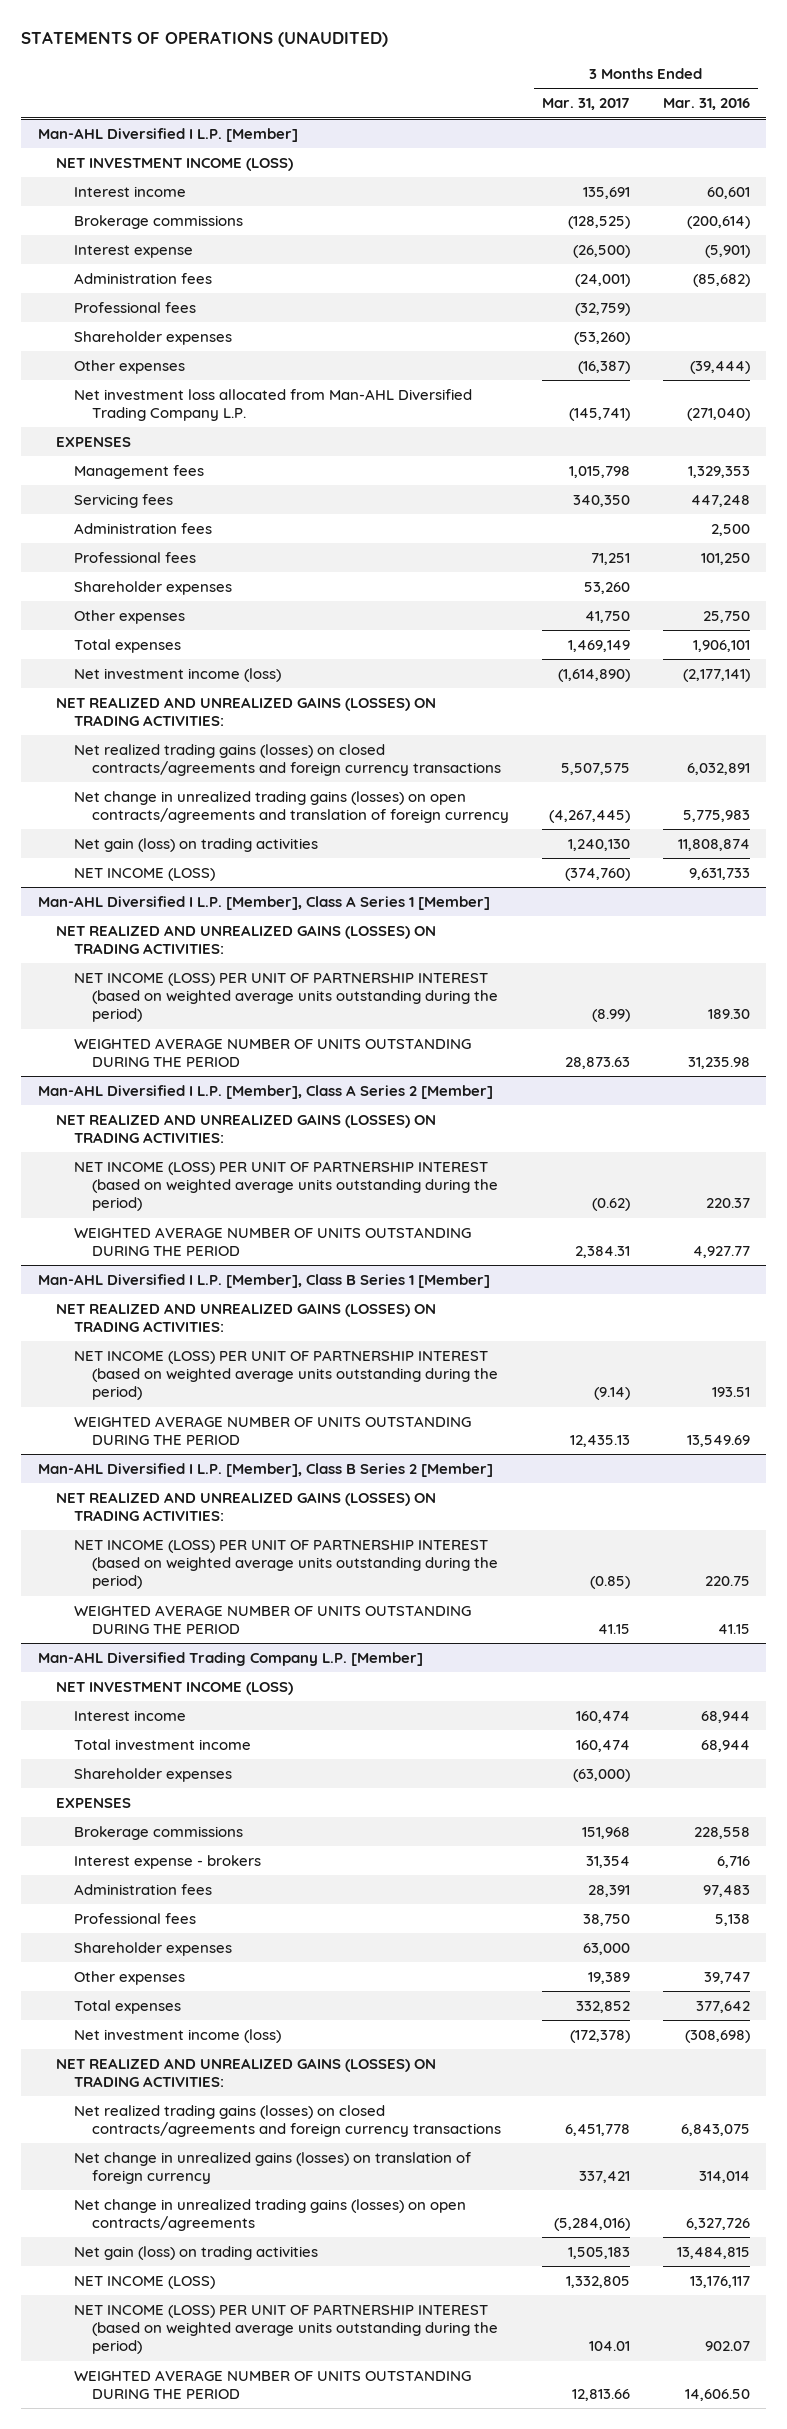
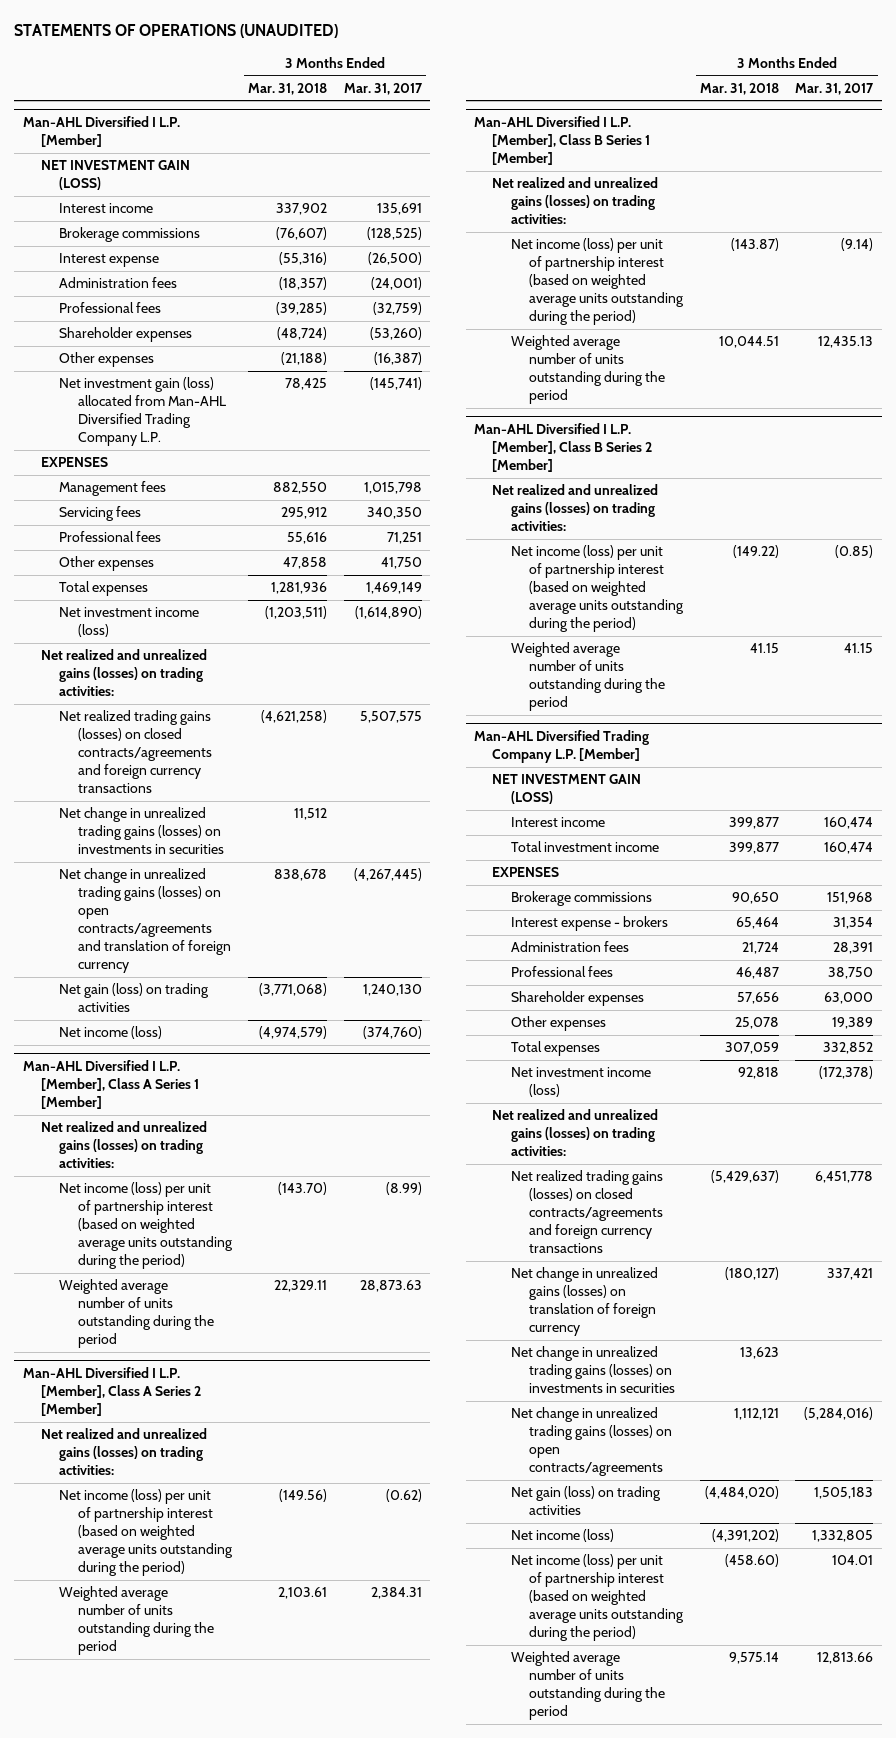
[662,98,750,111] Mar. 31, 2016 -> none
none -> [248,82,328,95] Mar. 31, 2018
[56,157,294,171] NET INVESTMENT INCOME (LOSS) -> [40,160,190,191] NET INVESTMENT GAIN (LOSS)
[74,388,473,422] Net investment loss allocated from Man-AHL Diversified Trading Company L.P. -> [59,377,226,447] Net investment gain (loss) allocated from Man-AHL Diversified Trading Company L.P.
[74,522,213,534] Administration fees -> none
[74,580,233,595] Shareholder expenses -> none
[56,696,437,727] NET REALIZED AND UNREALIZED GAINS (LOSSES) ON TRADING ACTIVITIES: -> [40,649,207,697] Net realized and unrealized gains (losses) on trading activities:
none -> [59,807,224,855] Net change in unrealized trading gains (losses) on investments in securities
[74,867,216,881] NET INCOME (LOSS) -> [59,1026,163,1040] Net income (loss)
[56,924,437,955] NET REALIZED AND UNREALIZED GAINS (LOSSES) ON TRADING ACTIVITIES: -> [40,1121,207,1169] Net realized and unrealized gains (losses) on trading activities:
[74,971,499,1023] NET INCOME (LOSS) PER UNIT OF PARTNERSHIP INTEREST (based on weighted average units outstanding during the period) -> [59,1182,233,1269] Net income (loss) per unit of partnership interest (based on weighted average units outstanding during the period)
[74,1037,472,1068] WEIGHTED AVERAGE NUMBER OF UNITS OUTSTANDING DURING THE PERIOD -> [59,1279,214,1349] Weighted average number of units outstanding during the period
[56,1113,437,1144] NET REALIZED AND UNREALIZED GAINS (LOSSES) ON TRADING ACTIVITIES: -> [40,1428,207,1476] Net realized and unrealized gains (losses) on trading activities:
[74,1160,499,1212] NET INCOME (LOSS) PER UNIT OF PARTNERSHIP INTEREST (based on weighted average units outstanding during the period) -> [59,1489,233,1576] Net income (loss) per unit of partnership interest (based on weighted average units outstanding during the period)
[74,1226,472,1257] WEIGHTED AVERAGE NUMBER OF UNITS OUTSTANDING DURING THE PERIOD -> [59,1586,214,1656] Weighted average number of units outstanding during the period
[56,1302,437,1333] NET REALIZED AND UNREALIZED GAINS (LOSSES) ON TRADING ACTIVITIES: -> [492,177,659,225] Net realized and unrealized gains (losses) on trading activities:
[74,1349,499,1401] NET INCOME (LOSS) PER UNIT OF PARTNERSHIP INTEREST (based on weighted average units outstanding during the period) -> [510,238,685,325] Net income (loss) per unit of partnership interest (based on weighted average units outstanding during the period)
[74,1415,472,1446] WEIGHTED AVERAGE NUMBER OF UNITS OUTSTANDING DURING THE PERIOD -> [510,335,666,405] Weighted average number of units outstanding during the period
[56,1491,437,1522] NET REALIZED AND UNREALIZED GAINS (LOSSES) ON TRADING ACTIVITIES: -> [492,484,659,532] Net realized and unrealized gains (losses) on trading activities:
[74,1538,499,1590] NET INCOME (LOSS) PER UNIT OF PARTNERSHIP INTEREST (based on weighted average units outstanding during the period) -> [510,545,685,632] Net income (loss) per unit of partnership interest (based on weighted average units outstanding during the period)
[74,1604,472,1635] WEIGHTED AVERAGE NUMBER OF UNITS OUTSTANDING DURING THE PERIOD -> [510,642,666,712] Weighted average number of units outstanding during the period
[56,1681,294,1695] NET INVESTMENT INCOME (LOSS) -> [492,774,642,805] NET INVESTMENT GAIN (LOSS)
[74,1767,233,1782] Shareholder expenses -> none
[56,2057,437,2088] NET REALIZED AND UNREALIZED GAINS (LOSSES) ON TRADING ACTIVITIES: -> [492,1109,659,1157] Net realized and unrealized gains (losses) on trading activities:
none -> [510,1346,676,1394] Net change in unrealized trading gains (losses) on investments in securities
[74,2275,216,2289] NET INCOME (LOSS) -> [510,1529,614,1543] Net income (loss)
[74,2303,499,2355] NET INCOME (LOSS) PER UNIT OF PARTNERSHIP INTEREST (based on weighted average units outstanding during the period) -> [510,1554,685,1641] Net income (loss) per unit of partnership interest (based on weighted average units outstanding during the period)
[74,2369,472,2400] WEIGHTED AVERAGE NUMBER OF UNITS OUTSTANDING DURING THE PERIOD -> [510,1651,666,1721] Weighted average number of units outstanding during the period

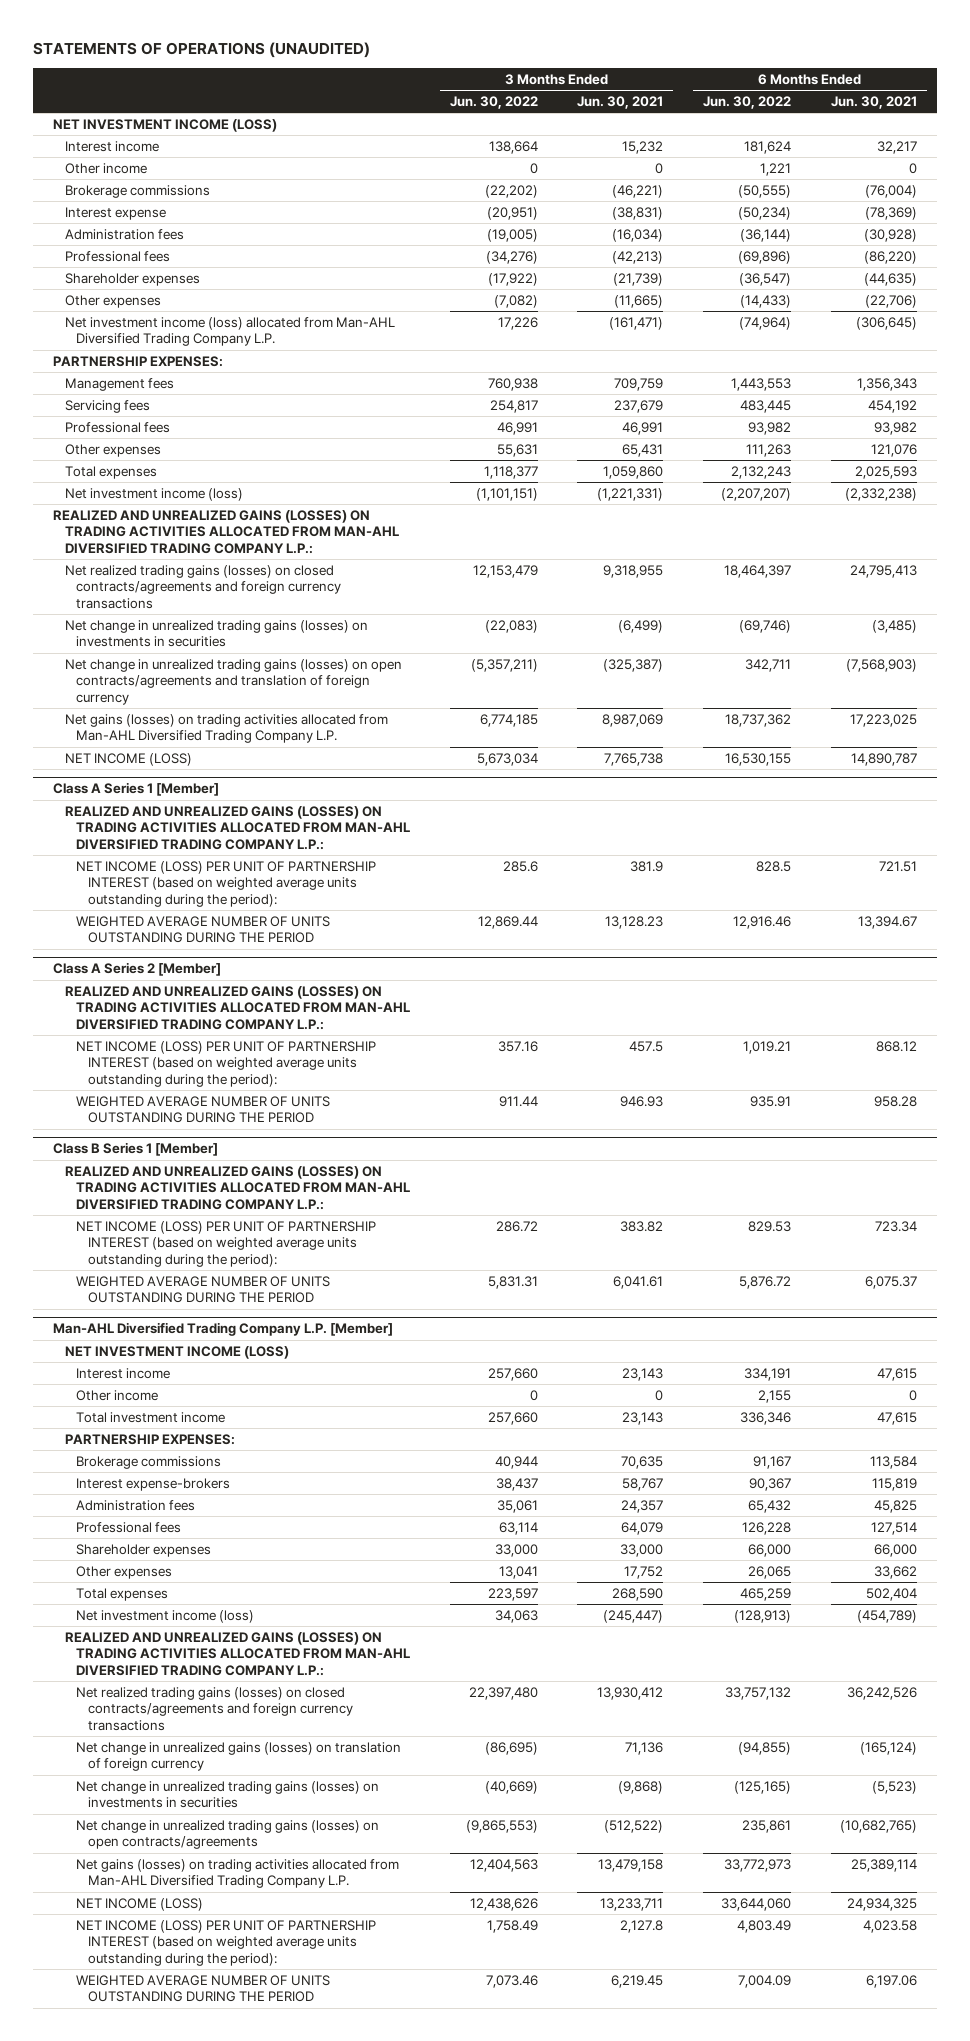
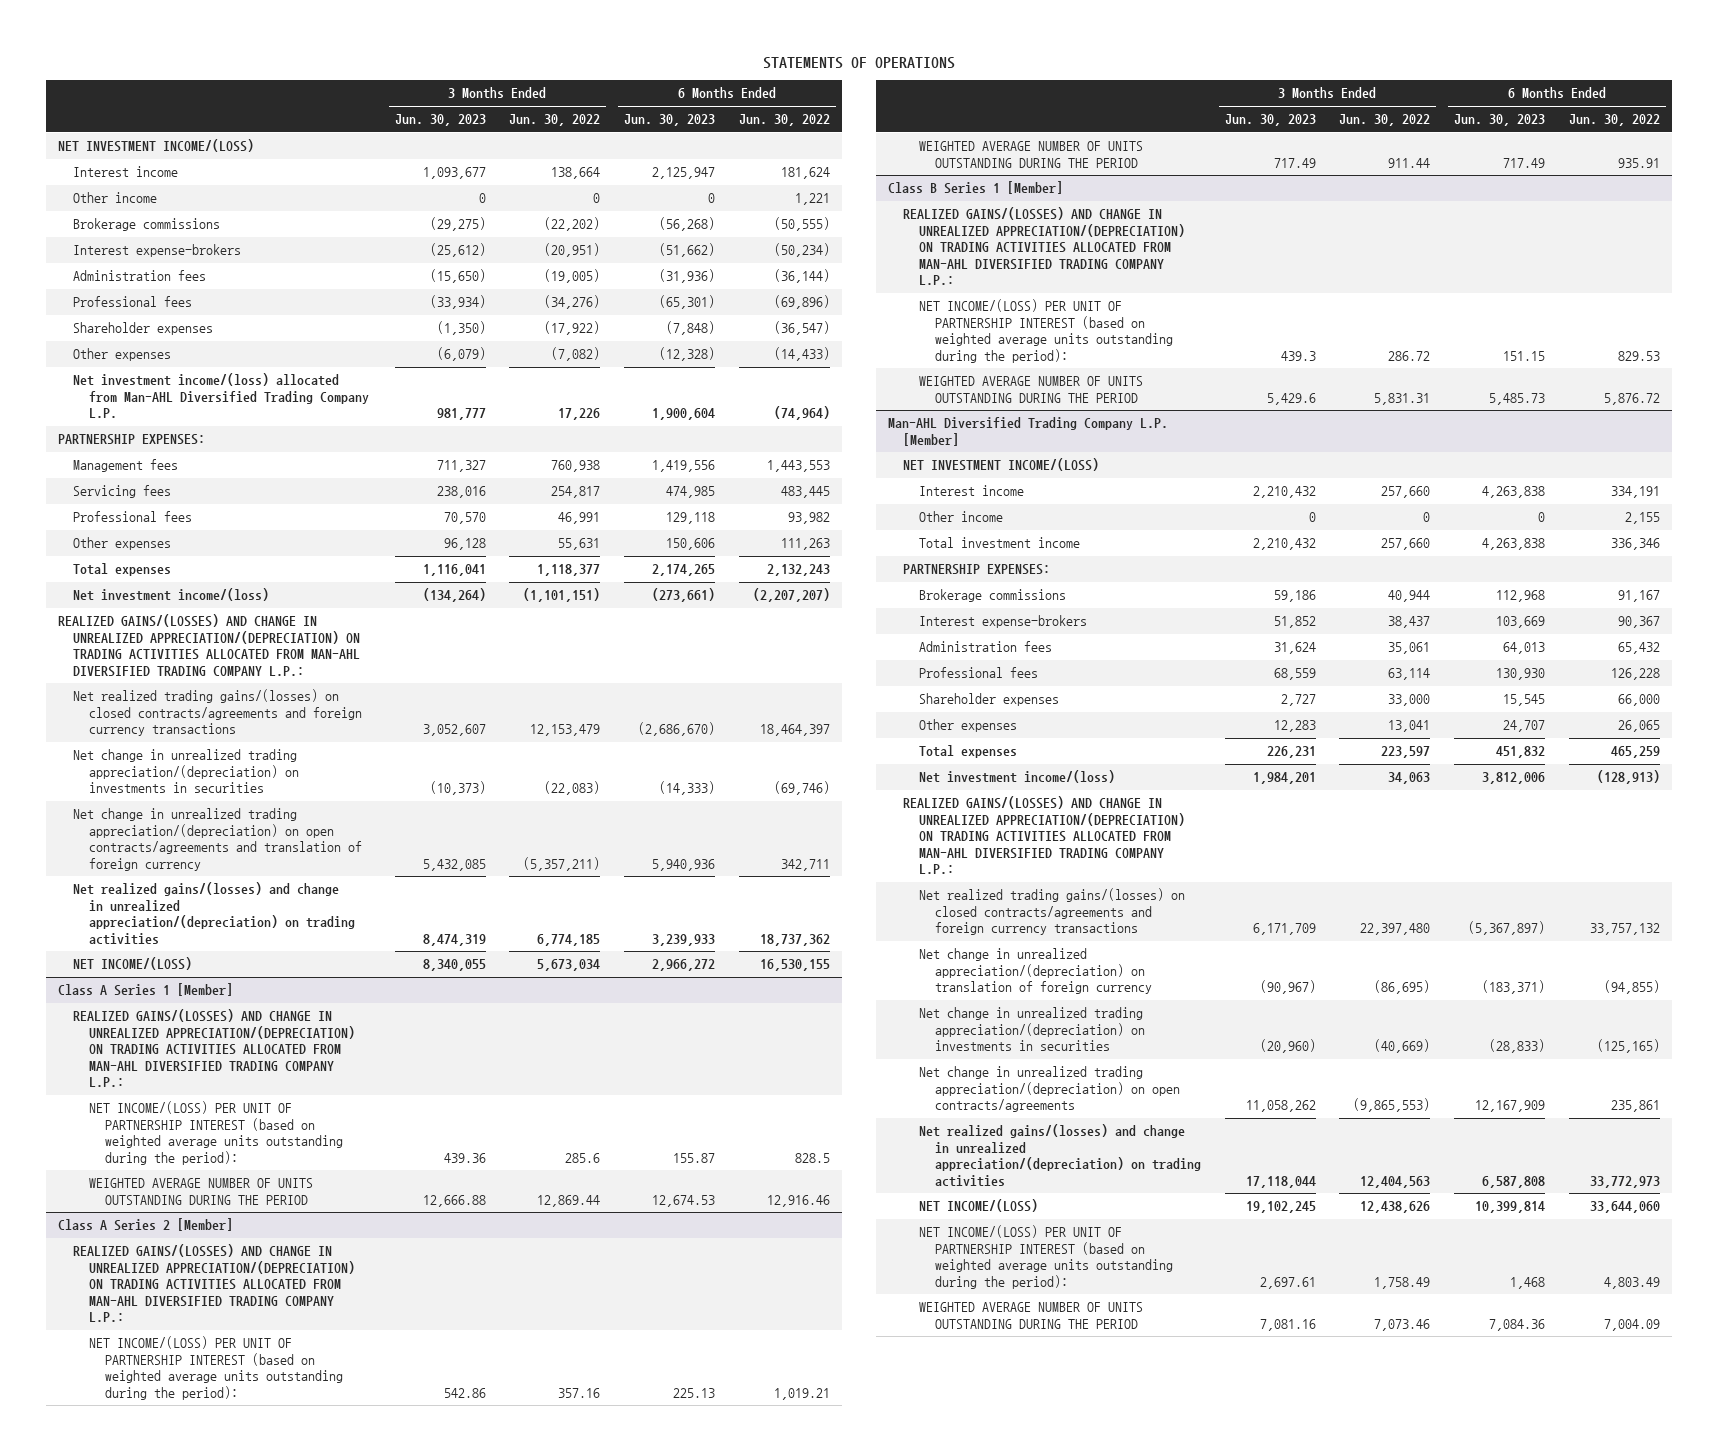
[33,42,371,59] STATEMENTS OF OPERATIONS (UNAUDITED) -> [762,56,955,69] STATEMENTS OF OPERATIONS
[577,95,664,109] Jun. 30, 2021 -> none
[830,95,917,109] Jun. 30, 2021 -> none
none -> [394,114,486,127] Jun. 30, 2023
none -> [624,114,716,127] Jun. 30, 2023
[53,118,278,132] NET INVESTMENT INCOME (LOSS) -> [57,139,254,153] NET INVESTMENT INCOME/(LOSS)
[64,206,166,220] Interest expense -> [73,244,242,258] Interest expense-brokers
[64,316,395,347] Net investment income (loss) allocated from Man-AHL Diversified Trading Company L.P. -> [73,373,370,419] Net investment income/(loss) allocated from Man-AHL Diversified Trading Company L.P.
[64,487,243,501] Net investment income (loss) -> [73,588,270,602] Net investment income/(loss)
[53,509,399,554] REALIZED AND UNREALIZED GAINS (LOSSES) ON TRADING ACTIVITIES ALLOCATED FROM MAN-AHL DIVERSIFIED TRADING COMPANY L.P.: -> [57,614,361,677] REALIZED GAINS/(LOSSES) AND CHANGE IN UNREALIZED APPRECIATION/(DEPRECIATION) ON TRADING ACTIVITIES ALLOCATED FROM MAN-AHL DIVERSIFIED TRADING COMPANY L.P.:
[64,564,342,609] Net realized trading gains (losses) on closed contracts/agreements and foreign currency transactions -> [73,689,363,737] Net realized trading gains/(losses) on closed contracts/agreements and foreign currency transactions
[64,619,368,648] Net change in unrealized trading gains (losses) on investments in securities -> [73,749,300,794] Net change in unrealized trading appreciation/(depreciation) on investments in securities
[64,658,402,705] Net change in unrealized trading gains (losses) on open contracts/agreements and translation of foreign currency -> [73,808,363,871] Net change in unrealized trading appreciation/(depreciation) on open contracts/agreements and translation of foreign currency
[64,713,388,744] Net gains (losses) on trading activities allocated from Man-AHL Diversified Trading Company L.P. -> [73,882,356,945] Net realized gains/(losses) and change in unrealized appreciation/(depreciation) on trading activities
[64,752,192,766] NET INCOME (LOSS) -> [73,957,193,971] NET INCOME/(LOSS)
[64,805,411,850] REALIZED AND UNREALIZED GAINS (LOSSES) ON TRADING ACTIVITIES ALLOCATED FROM MAN-AHL DIVERSIFIED TRADING COMPANY L.P.: -> [73,1009,356,1088] REALIZED GAINS/(LOSSES) AND CHANGE IN UNREALIZED APPRECIATION/(DEPRECIATION) ON TRADING ACTIVITIES ALLOCATED FROM MAN-AHL DIVERSIFIED TRADING COMPANY L.P.:
[76,860,377,907] NET INCOME (LOSS) PER UNIT OF PARTNERSHIP INTEREST (based on weighted average units outstanding during the period): -> [89,1101,343,1165] NET INCOME/(LOSS) PER UNIT OF PARTNERSHIP INTEREST (based on weighted average units outstanding during the period):
[64,985,411,1030] REALIZED AND UNREALIZED GAINS (LOSSES) ON TRADING ACTIVITIES ALLOCATED FROM MAN-AHL DIVERSIFIED TRADING COMPANY L.P.: -> [73,1244,356,1323] REALIZED GAINS/(LOSSES) AND CHANGE IN UNREALIZED APPRECIATION/(DEPRECIATION) ON TRADING ACTIVITIES ALLOCATED FROM MAN-AHL DIVERSIFIED TRADING COMPANY L.P.:
[76,1040,377,1087] NET INCOME (LOSS) PER UNIT OF PARTNERSHIP INTEREST (based on weighted average units outstanding during the period): -> [89,1336,343,1400] NET INCOME/(LOSS) PER UNIT OF PARTNERSHIP INTEREST (based on weighted average units outstanding during the period):
[64,1165,411,1210] REALIZED AND UNREALIZED GAINS (LOSSES) ON TRADING ACTIVITIES ALLOCATED FROM MAN-AHL DIVERSIFIED TRADING COMPANY L.P.: -> [903,207,1185,286] REALIZED GAINS/(LOSSES) AND CHANGE IN UNREALIZED APPRECIATION/(DEPRECIATION) ON TRADING ACTIVITIES ALLOCATED FROM MAN-AHL DIVERSIFIED TRADING COMPANY L.P.:
[76,1220,377,1267] NET INCOME (LOSS) PER UNIT OF PARTNERSHIP INTEREST (based on weighted average units outstanding during the period): -> [918,299,1173,363] NET INCOME/(LOSS) PER UNIT OF PARTNERSHIP INTEREST (based on weighted average units outstanding during the period):
[64,1345,289,1359] NET INVESTMENT INCOME (LOSS) -> [903,458,1100,472] NET INVESTMENT INCOME/(LOSS)
[76,1609,255,1623] Net investment income (loss) -> [918,770,1115,784] Net investment income/(loss)
[64,1631,411,1676] REALIZED AND UNREALIZED GAINS (LOSSES) ON TRADING ACTIVITIES ALLOCATED FROM MAN-AHL DIVERSIFIED TRADING COMPANY L.P.: -> [903,796,1185,875] REALIZED GAINS/(LOSSES) AND CHANGE IN UNREALIZED APPRECIATION/(DEPRECIATION) ON TRADING ACTIVITIES ALLOCATED FROM MAN-AHL DIVERSIFIED TRADING COMPANY L.P.:
[76,1686,353,1731] Net realized trading gains (losses) on closed contracts/agreements and foreign currency transactions -> [918,888,1185,936] Net realized trading gains/(losses) on closed contracts/agreements and foreign currency transactions
[76,1741,402,1772] Net change in unrealized gains (losses) on translation of foreign currency -> [918,948,1152,995] Net change in unrealized appreciation/(depreciation) on translation of foreign currency
[76,1780,380,1809] Net change in unrealized trading gains (losses) on investments in securities -> [918,1007,1145,1052] Net change in unrealized trading appreciation/(depreciation) on investments in securities
[76,1819,380,1850] Net change in unrealized trading gains (losses) on open contracts/agreements -> [918,1066,1180,1113] Net change in unrealized trading appreciation/(depreciation) on open contracts/agreements
[76,1858,400,1889] Net gains (losses) on trading activities allocated from Man-AHL Diversified Trading Company L.P. -> [918,1124,1201,1187] Net realized gains/(losses) and change in unrealized appreciation/(depreciation) on trading activities
[76,1897,204,1911] NET INCOME (LOSS) -> [918,1199,1038,1213] NET INCOME/(LOSS)
[76,1919,377,1966] NET INCOME (LOSS) PER UNIT OF PARTNERSHIP INTEREST (based on weighted average units outstanding during the period): -> [918,1225,1173,1289] NET INCOME/(LOSS) PER UNIT OF PARTNERSHIP INTEREST (based on weighted average units outstanding during the period):

